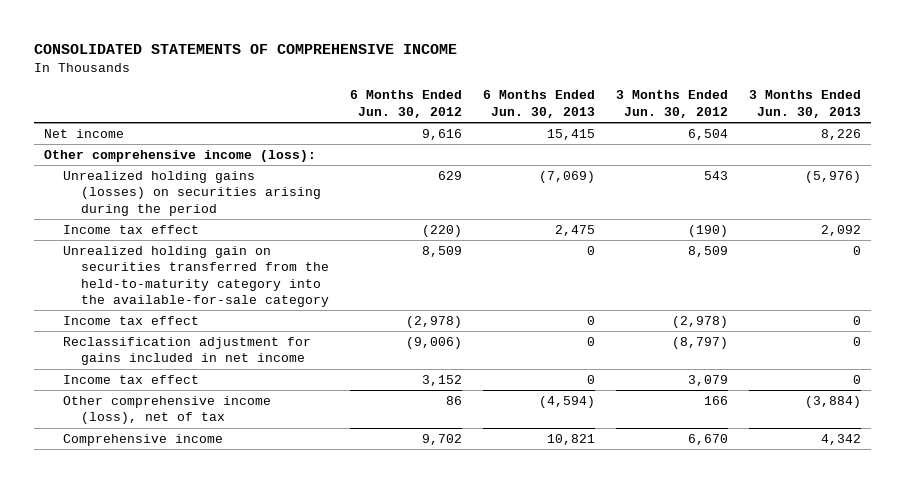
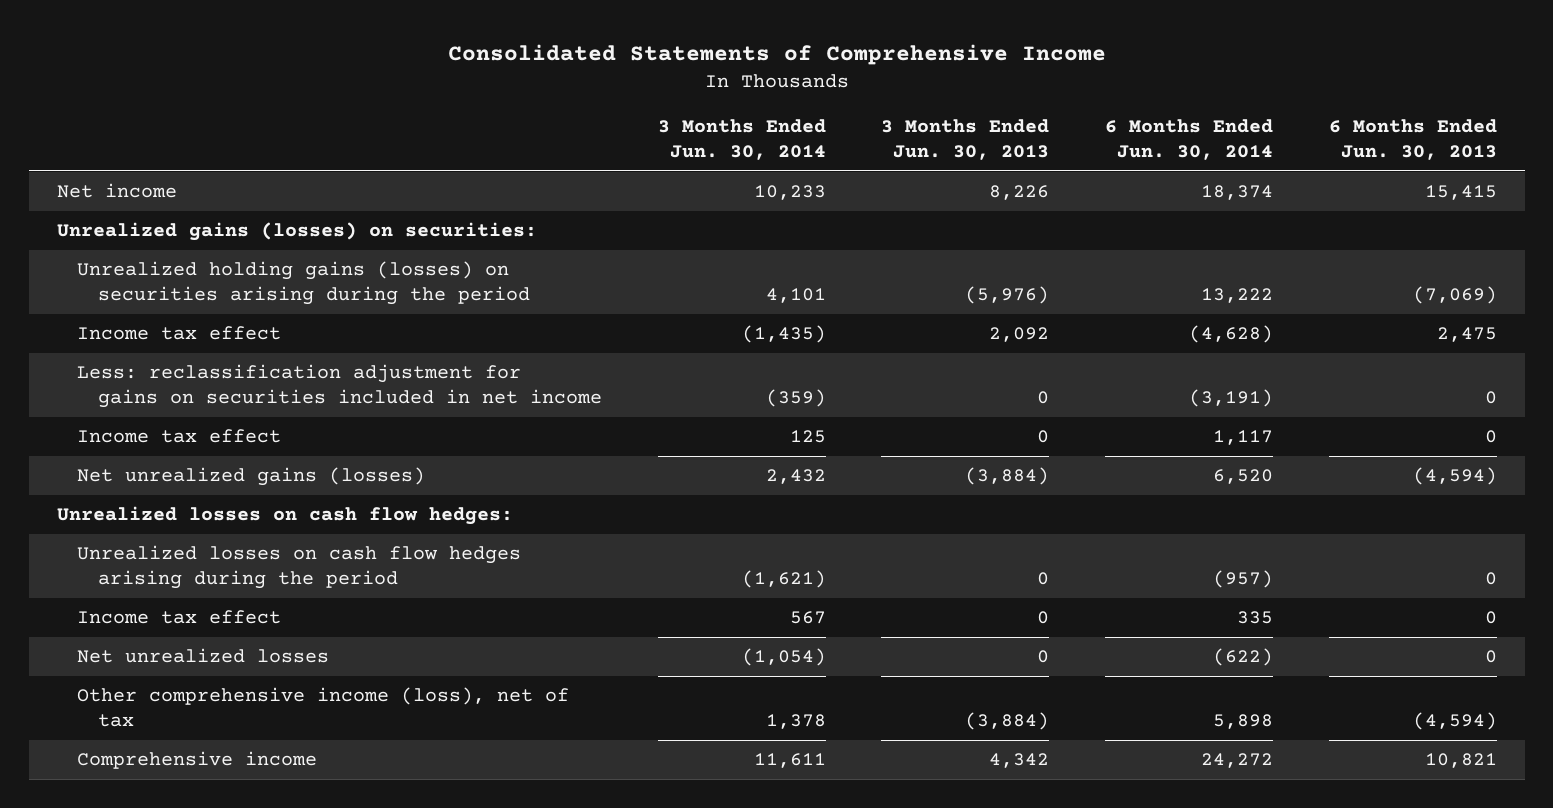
[33,43,457,54] CONSOLIDATED STATEMENTS OF COMPREHENSIVE INCOME -> [447,43,1106,65] Consolidated Statements of Comprehensive Income
[350,90,463,118] 6 Months Ended Jun. 30, 2012 -> none
[615,90,728,118] 3 Months Ended Jun. 30, 2012 -> none
none -> [657,119,826,161] 3 Months Ended Jun. 30, 2014
none -> [1105,119,1274,161] 6 Months Ended Jun. 30, 2014
[44,149,317,162] Other comprehensive income (loss): -> none
none -> [56,222,537,242] Unrealized gains (losses) on securities:
[62,245,330,308] Unrealized holding gain on securities transferred from the held-to-maturity category into the available-for-sale category -> none
none -> [77,364,603,409] Less: reclassification adjustment for gains on securities included in net income
[62,336,311,366] Reclassification adjustment for gains included in net income -> none
none -> [77,467,426,487] Net unrealized gains (losses)
none -> [56,506,513,526] Unrealized losses on cash flow hedges:
none -> [77,545,522,590] Unrealized losses on cash flow hedges arising during the period
none -> [77,648,330,664] Net unrealized losses

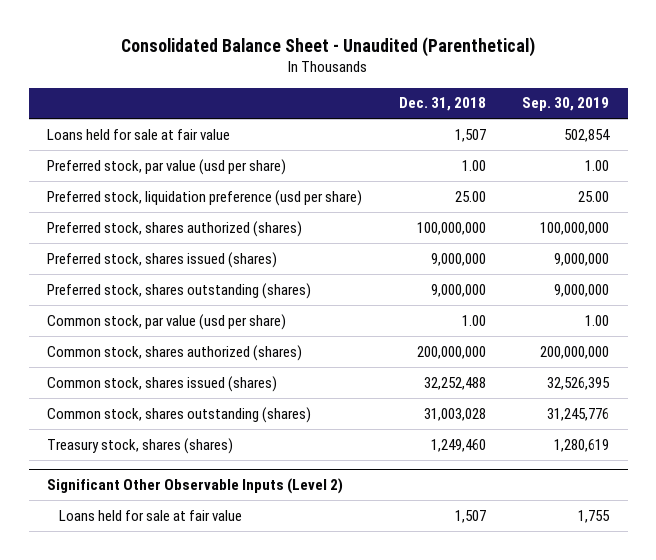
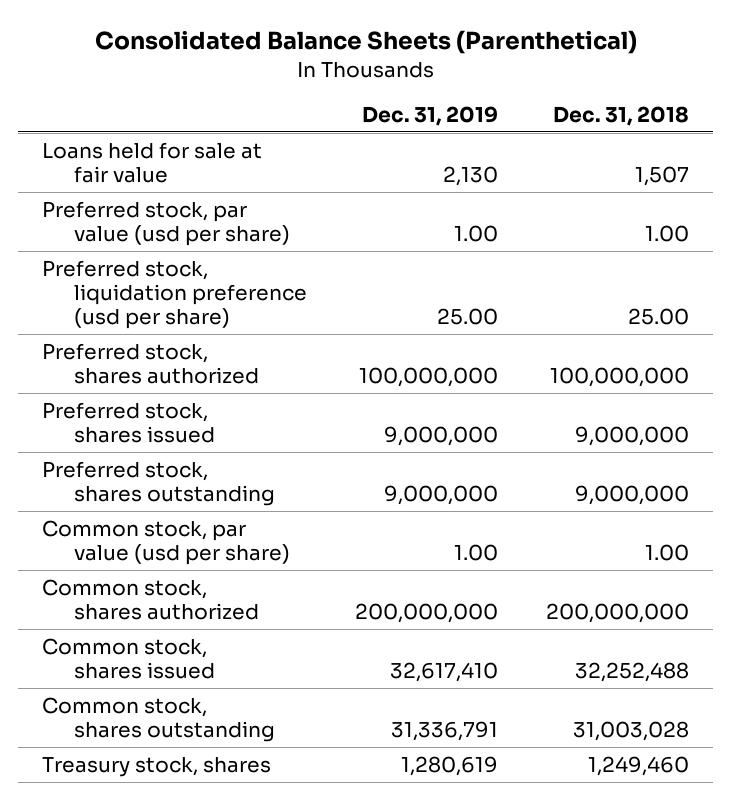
[121,37,536,58] Consolidated Balance Sheet - Unaudited (Parenthetical) -> [94,30,637,55] Consolidated Balance Sheets (Parenthetical)
[522,97,610,112] Sep. 30, 2019 -> none
none -> [362,106,499,127] Dec. 31, 2019
[46,220,302,237] Preferred stock, shares authorized (shares) -> [41,342,259,384] Preferred stock, shares authorized
[46,251,277,268] Preferred stock, shares issued (shares) -> [41,401,215,443] Preferred stock, shares issued
[46,282,311,299] Preferred stock, shares outstanding (shares) -> [41,460,275,506] Preferred stock, shares outstanding
[46,477,343,494] Significant Other Observable Inputs (Level 2) -> none
[59,509,243,521] Loans held for sale at fair value -> none
[46,344,302,361] Common stock, shares authorized (shares) -> [41,578,259,620] Common stock, shares authorized
[46,375,277,392] Common stock, shares issued (shares) -> [41,637,215,679] Common stock, shares issued
[46,406,311,423] Common stock, shares outstanding (shares) -> [41,696,275,742] Common stock, shares outstanding
[46,437,233,454] Treasury stock, shares (shares) -> [41,756,271,777] Treasury stock, shares

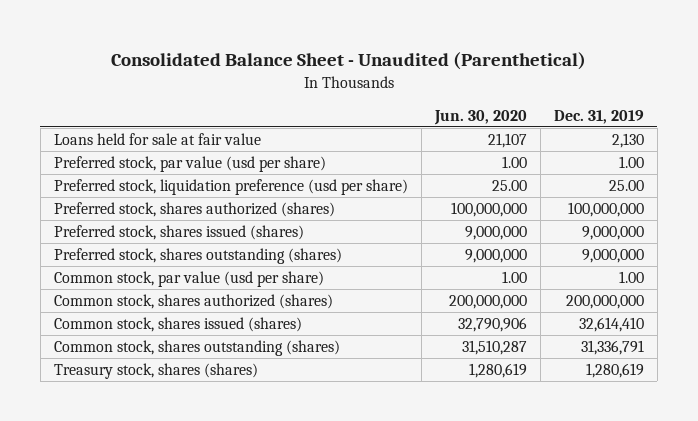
[94,30,637,55] Consolidated Balance Sheets (Parenthetical) -> [110,51,586,70] Consolidated Balance Sheet - Unaudited (Parenthetical)
[553,106,690,127] Dec. 31, 2018 -> none
none -> [433,109,527,125] Jun. 30, 2020
[41,342,259,384] Preferred stock, shares authorized -> [53,202,335,218] Preferred stock, shares authorized (shares)
[41,401,215,443] Preferred stock, shares issued -> [53,225,304,241] Preferred stock, shares issued (shares)
[41,460,275,506] Preferred stock, shares outstanding -> [53,248,342,265] Preferred stock, shares outstanding (shares)
[41,578,259,620] Common stock, shares authorized -> [53,294,333,310] Common stock, shares authorized (shares)
[41,637,215,679] Common stock, shares issued -> [53,317,302,333] Common stock, shares issued (shares)
[390,661,499,682] 32,617,410 -> [578,317,644,333] 32,614,410
[41,696,275,742] Common stock, shares outstanding -> [53,340,340,357] Common stock, shares outstanding (shares)
[41,756,271,777] Treasury stock, shares -> [53,363,258,380] Treasury stock, shares (shares)

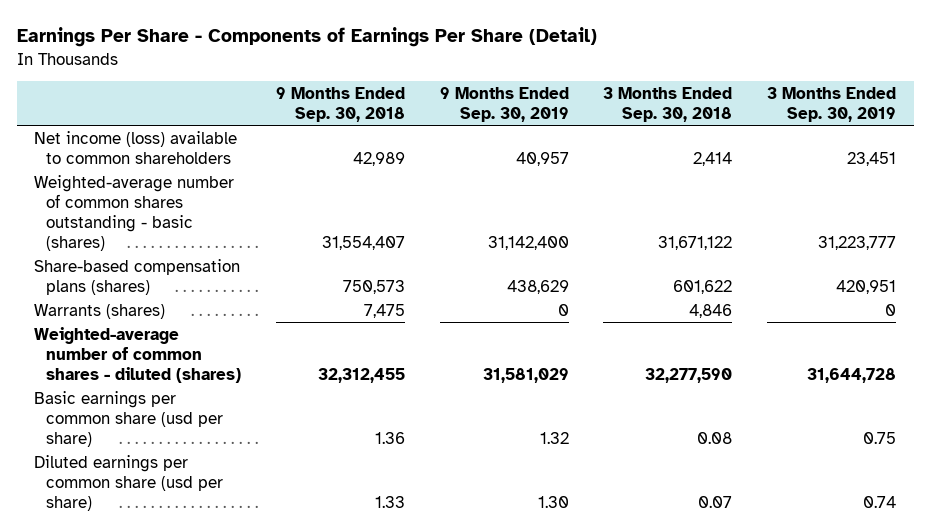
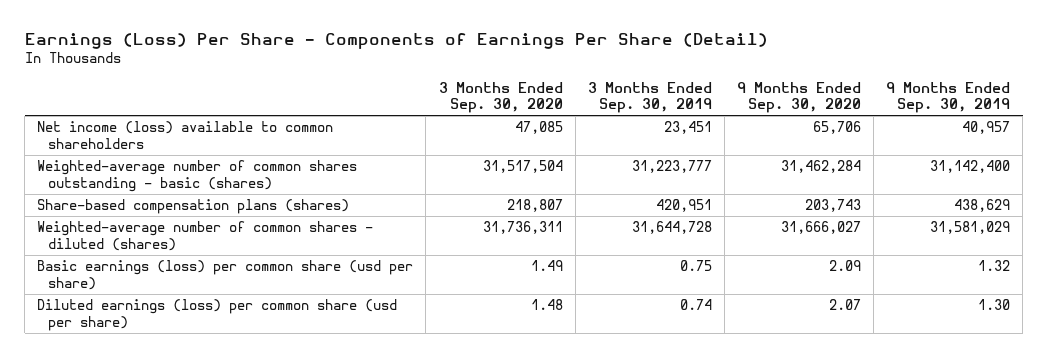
[16,27,597,48] Earnings Per Share - Components of Earnings Per Share (Detail) -> [24,33,768,50] Earnings (Loss) Per Share - Components of Earnings Per Share (Detail)
[275,86,405,122] 9 Months Ended Sep. 30, 2018 -> none
[603,86,733,122] 3 Months Ended Sep. 30, 2018 -> none
none -> [438,81,563,114] 3 Months Ended Sep. 30, 2020
none -> [737,81,862,114] 9 Months Ended Sep. 30, 2020
[34,303,166,319] Warrants (shares) -> none
[34,390,224,447] Basic earnings per common share (usd per share) -> [37,260,414,290] Basic earnings (loss) per common share (usd per share)
[34,454,224,511] Diluted earnings per common share (usd per share) -> [37,299,398,331] Diluted earnings (loss) per common share (usd per share)

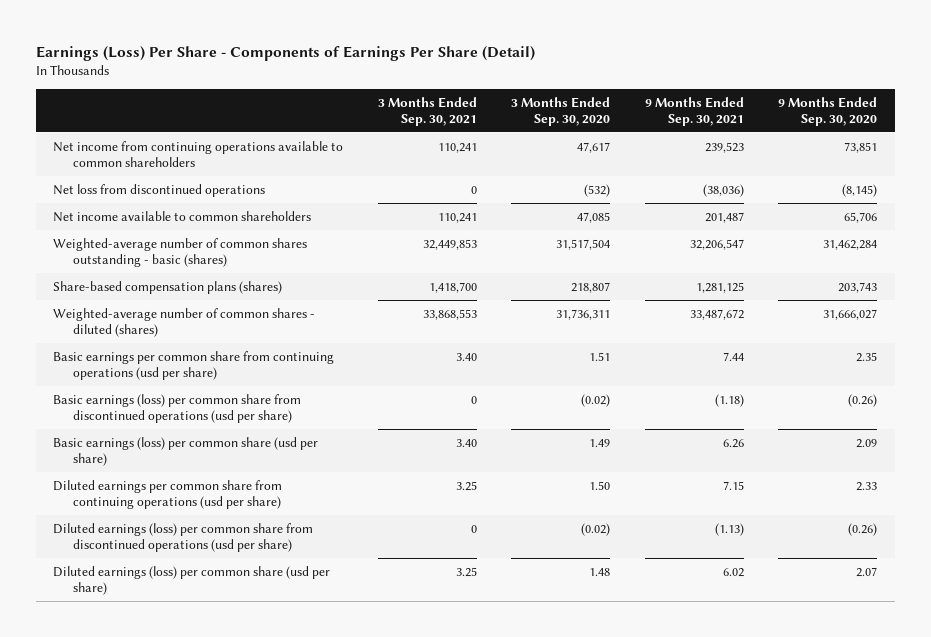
[587,81,712,114] 3 Months Ended Sep. 30, 2019 -> none
[886,81,1011,114] 9 Months Ended Sep. 30, 2019 -> none
none -> [377,97,477,127] 3 Months Ended Sep. 30, 2021
none -> [644,97,744,127] 9 Months Ended Sep. 30, 2021
none -> [53,140,344,167] Net income from continuing operations available to common shareholders
none -> [53,183,266,197] Net loss from discontinued operations
[37,121,334,149] Net income (loss) available to common shareholders -> [53,210,312,222] Net income available to common shareholders
none -> [53,350,335,380] Basic earnings per common share from continuing operations (usd per share)
none -> [53,393,302,423] Basic earnings (loss) per common share from discontinued operations (usd per share)
none -> [53,479,283,509] Diluted earnings per common share from continuing operations (usd per share)
none -> [53,522,314,552] Diluted earnings (loss) per common share from discontinued operations (usd per share)

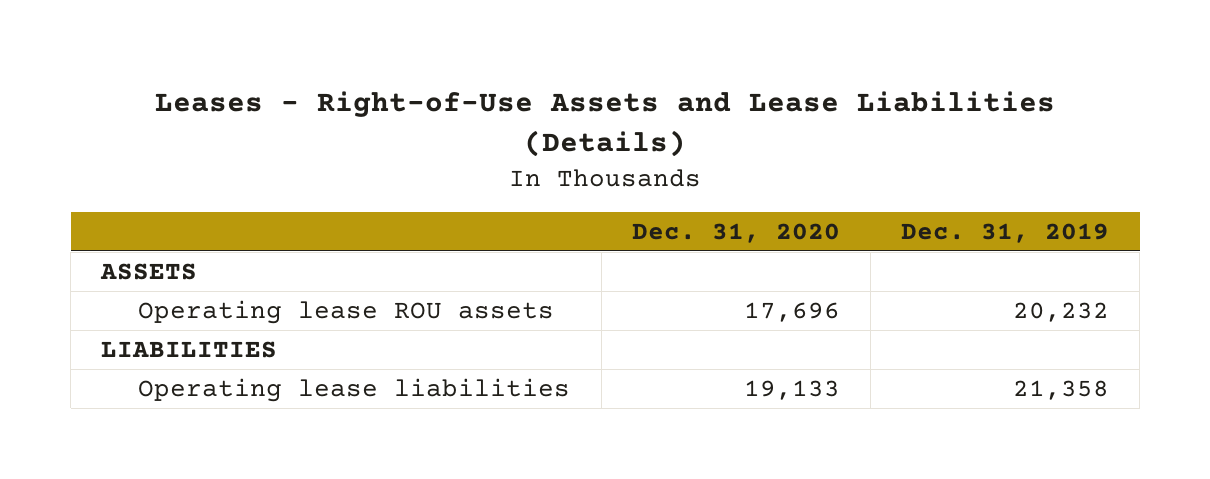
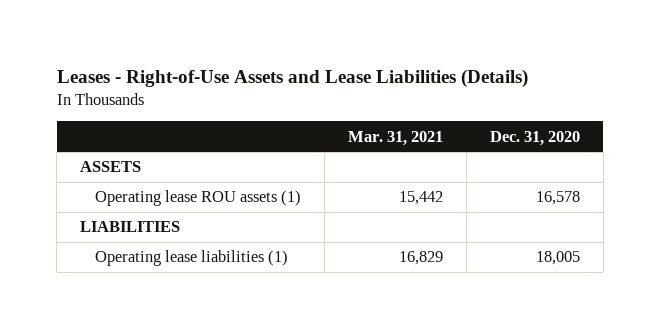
[901,222,1110,243] Dec. 31, 2019 -> none
none -> [348,130,444,146] Mar. 31, 2021
[138,300,555,325] Operating lease ROU assets -> [95,190,302,207] Operating lease ROU assets (1)
[743,302,840,323] 17,696 -> [535,191,580,206] 16,578
[138,378,571,403] Operating lease liabilities -> [95,250,289,267] Operating lease liabilities (1)
[743,380,840,401] 19,133 -> [535,251,580,266] 18,005

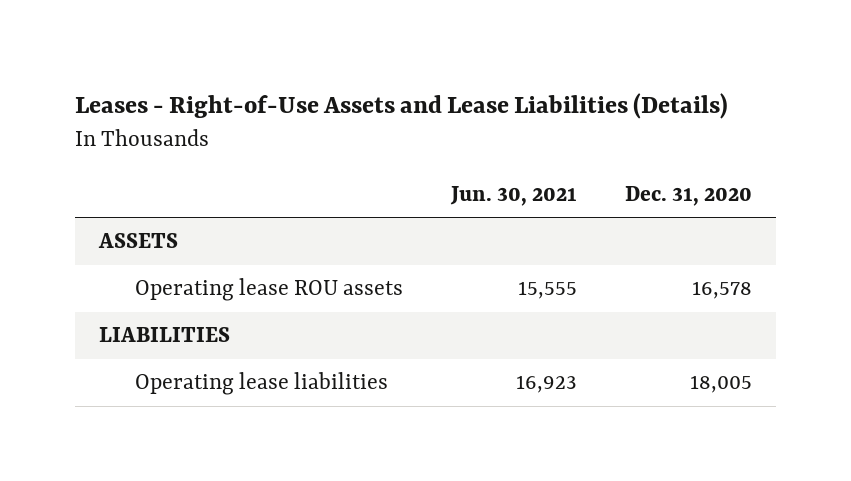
[348,130,444,146] Mar. 31, 2021 -> none
none -> [450,185,578,206] Jun. 30, 2021
[95,190,302,207] Operating lease ROU assets (1) -> [134,278,403,302] Operating lease ROU assets
[95,250,289,267] Operating lease liabilities (1) -> [134,372,388,396] Operating lease liabilities

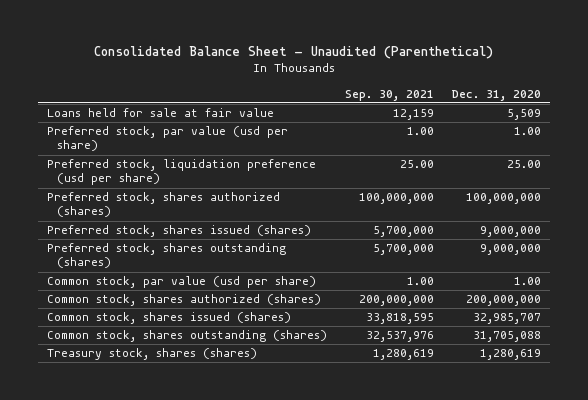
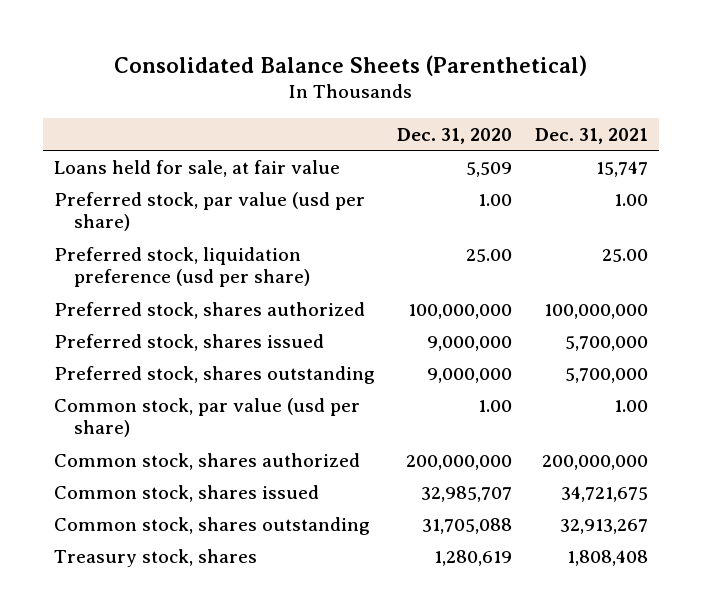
[93,46,493,60] Consolidated Balance Sheet - Unaudited (Parenthetical) -> [113,54,587,76] Consolidated Balance Sheets (Parenthetical)
[344,89,434,101] Sep. 30, 2021 -> none
none -> [534,127,648,144] Dec. 31, 2021
[47,108,275,118] Loans held for sale at fair value -> [53,159,340,177] Loans held for sale, at fair value
[47,192,281,218] Preferred stock, shares authorized (shares) -> [53,301,365,319] Preferred stock, shares authorized
[47,225,312,238] Preferred stock, shares issued (shares) -> [53,333,324,351] Preferred stock, shares issued
[47,243,287,269] Preferred stock, shares outstanding (shares) -> [53,365,375,384] Preferred stock, shares outstanding
[47,294,322,307] Common stock, shares authorized (shares) -> [53,452,360,470] Common stock, shares authorized
[47,312,292,325] Common stock, shares issued (shares) -> [53,484,319,502] Common stock, shares issued
[47,330,328,343] Common stock, shares outstanding (shares) -> [53,516,370,535] Common stock, shares outstanding
[47,348,258,361] Treasury stock, shares (shares) -> [53,548,257,567] Treasury stock, shares

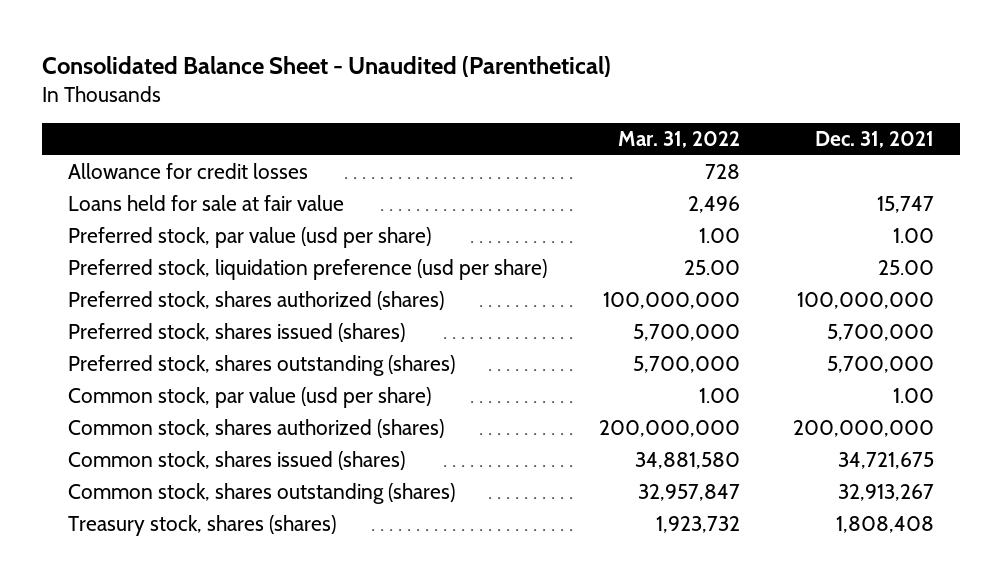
[113,54,587,76] Consolidated Balance Sheets (Parenthetical) -> [41,55,611,77] Consolidated Balance Sheet - Unaudited (Parenthetical)
[397,127,513,144] Dec. 31, 2020 -> none
none -> [618,131,741,149] Mar. 31, 2022
none -> [67,163,308,180] Allowance for credit losses
[53,159,340,177] Loans held for sale, at fair value -> [67,195,344,212] Loans held for sale at fair value
[53,301,365,319] Preferred stock, shares authorized -> [67,291,444,311] Preferred stock, shares authorized (shares)
[53,333,324,351] Preferred stock, shares issued -> [67,323,405,343] Preferred stock, shares issued (shares)
[53,365,375,384] Preferred stock, shares outstanding -> [67,355,455,377] Preferred stock, shares outstanding (shares)
[53,452,360,470] Common stock, shares authorized -> [67,419,444,439] Common stock, shares authorized (shares)
[53,484,319,502] Common stock, shares issued -> [67,451,405,471] Common stock, shares issued (shares)
[53,516,370,535] Common stock, shares outstanding -> [67,483,455,505] Common stock, shares outstanding (shares)
[53,548,257,567] Treasury stock, shares -> [67,515,336,537] Treasury stock, shares (shares)

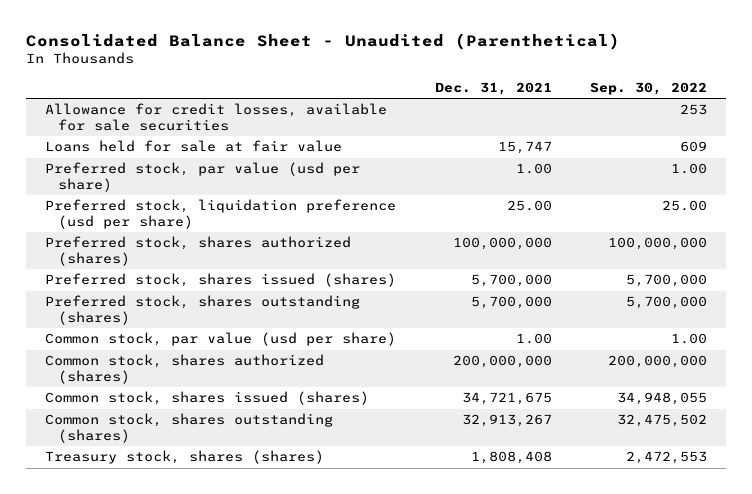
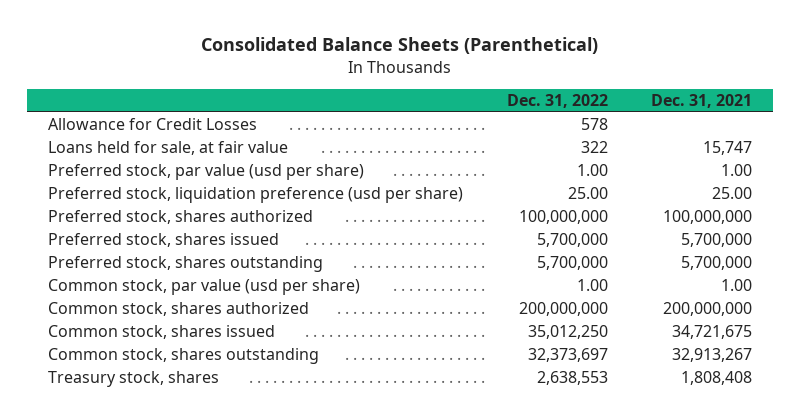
[25,32,620,50] Consolidated Balance Sheet - Unaudited (Parenthetical) -> [201,37,599,55] Consolidated Balance Sheets (Parenthetical)
[590,81,708,95] Sep. 30, 2022 -> none
none -> [506,93,608,108] Dec. 31, 2022
[44,103,387,131] Allowance for credit losses, available for sale securities -> [48,118,258,131] Allowance for Credit Losses
[44,140,342,153] Loans held for sale at fair value -> [48,141,289,156] Loans held for sale, at fair value
[44,236,351,266] Preferred stock, shares authorized (shares) -> [48,210,314,225] Preferred stock, shares authorized
[44,273,396,288] Preferred stock, shares issued (shares) -> [48,233,280,248] Preferred stock, shares issued
[44,295,360,325] Preferred stock, shares outstanding (shares) -> [48,256,324,273] Preferred stock, shares outstanding
[44,354,324,384] Common stock, shares authorized (shares) -> [48,302,310,317] Common stock, shares authorized
[44,391,369,406] Common stock, shares issued (shares) -> [48,325,276,340] Common stock, shares issued
[44,413,333,443] Common stock, shares outstanding (shares) -> [48,348,320,365] Common stock, shares outstanding
[44,450,324,465] Treasury stock, shares (shares) -> [48,371,220,388] Treasury stock, shares

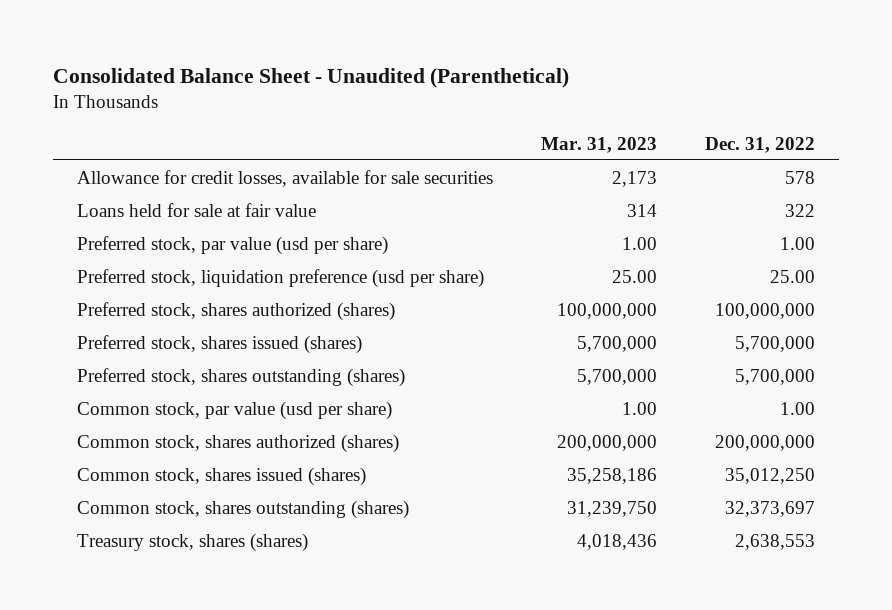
[201,37,599,55] Consolidated Balance Sheets (Parenthetical) -> [53,67,570,88] Consolidated Balance Sheet - Unaudited (Parenthetical)
[650,93,752,108] Dec. 31, 2021 -> none
none -> [541,136,658,153] Mar. 31, 2023
[48,118,258,131] Allowance for Credit Losses -> [77,169,494,187] Allowance for credit losses, available for sale securities
[48,141,289,156] Loans held for sale, at fair value -> [77,202,317,217] Loans held for sale at fair value
[48,210,314,225] Preferred stock, shares authorized -> [77,301,396,321] Preferred stock, shares authorized (shares)
[48,233,280,248] Preferred stock, shares issued -> [77,334,363,354] Preferred stock, shares issued (shares)
[48,256,324,273] Preferred stock, shares outstanding -> [77,367,406,387] Preferred stock, shares outstanding (shares)
[48,302,310,317] Common stock, shares authorized -> [77,433,400,453] Common stock, shares authorized (shares)
[48,325,276,340] Common stock, shares issued -> [77,466,367,486] Common stock, shares issued (shares)
[48,348,320,365] Common stock, shares outstanding -> [77,499,410,519] Common stock, shares outstanding (shares)
[48,371,220,388] Treasury stock, shares -> [77,532,309,552] Treasury stock, shares (shares)

